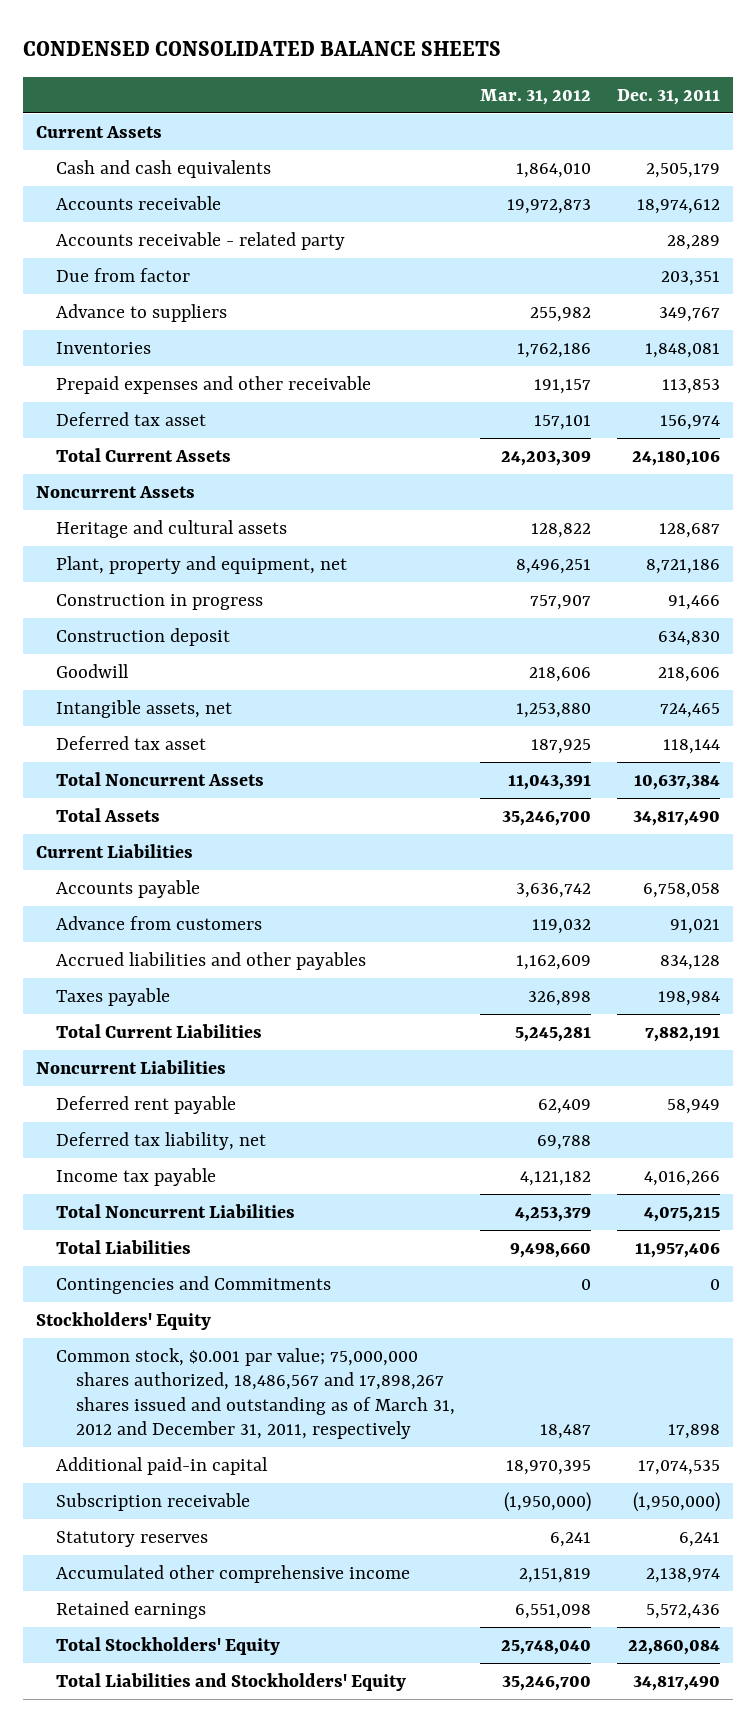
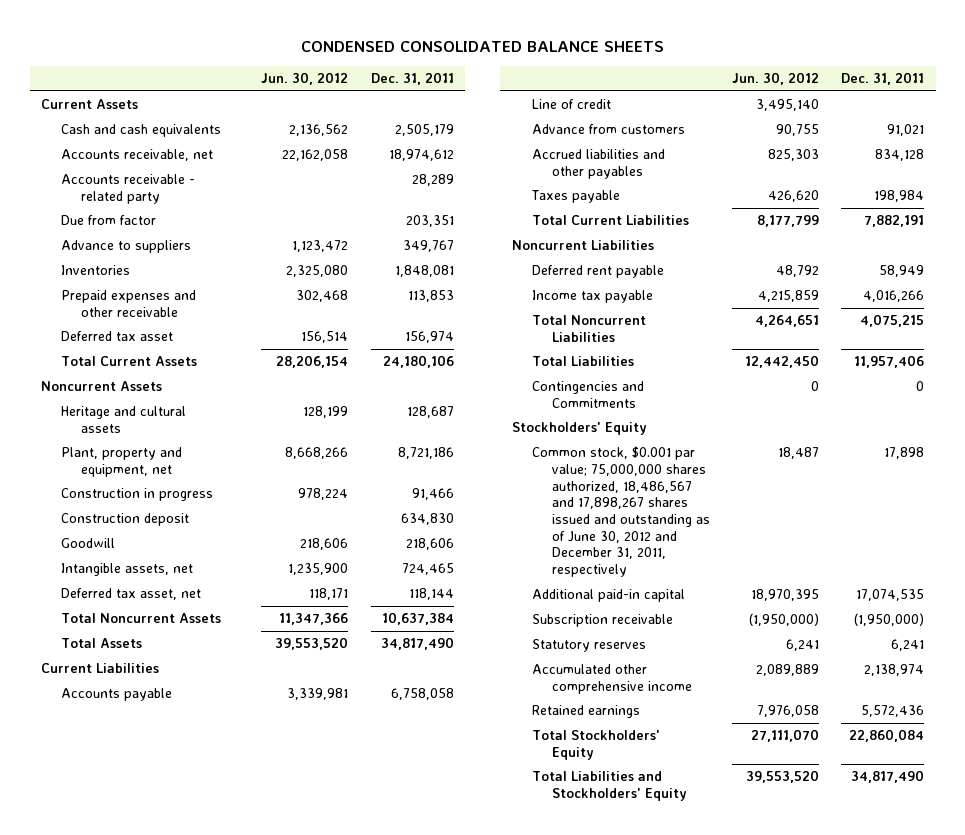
[480,88,592,105] Mar. 31, 2012 -> none
none -> [261,72,349,86] Jun. 30, 2012
[55,195,221,210] Accounts receivable -> [60,149,213,162] Accounts receivable, net
[55,735,206,750] Deferred tax asset -> [60,588,201,601] Deferred tax asset, net
none -> [531,99,611,110] Line of credit
[55,1131,266,1150] Deferred tax liability, net -> none
[55,1347,455,1440] Common stock, $0.001 par value; 75,000,000 shares authorized, 18,486,567 and 17,898,267 shares issued and outstanding as of March 31, 2012 and December 31, 2011, respectively -> [531,446,710,578] Common stock, $0.001 par value; 75,000,000 shares authorized, 18,486,567 and 17,898,267 shares issued and outstanding as of June 30, 2012 and December 31, 2011, respectively

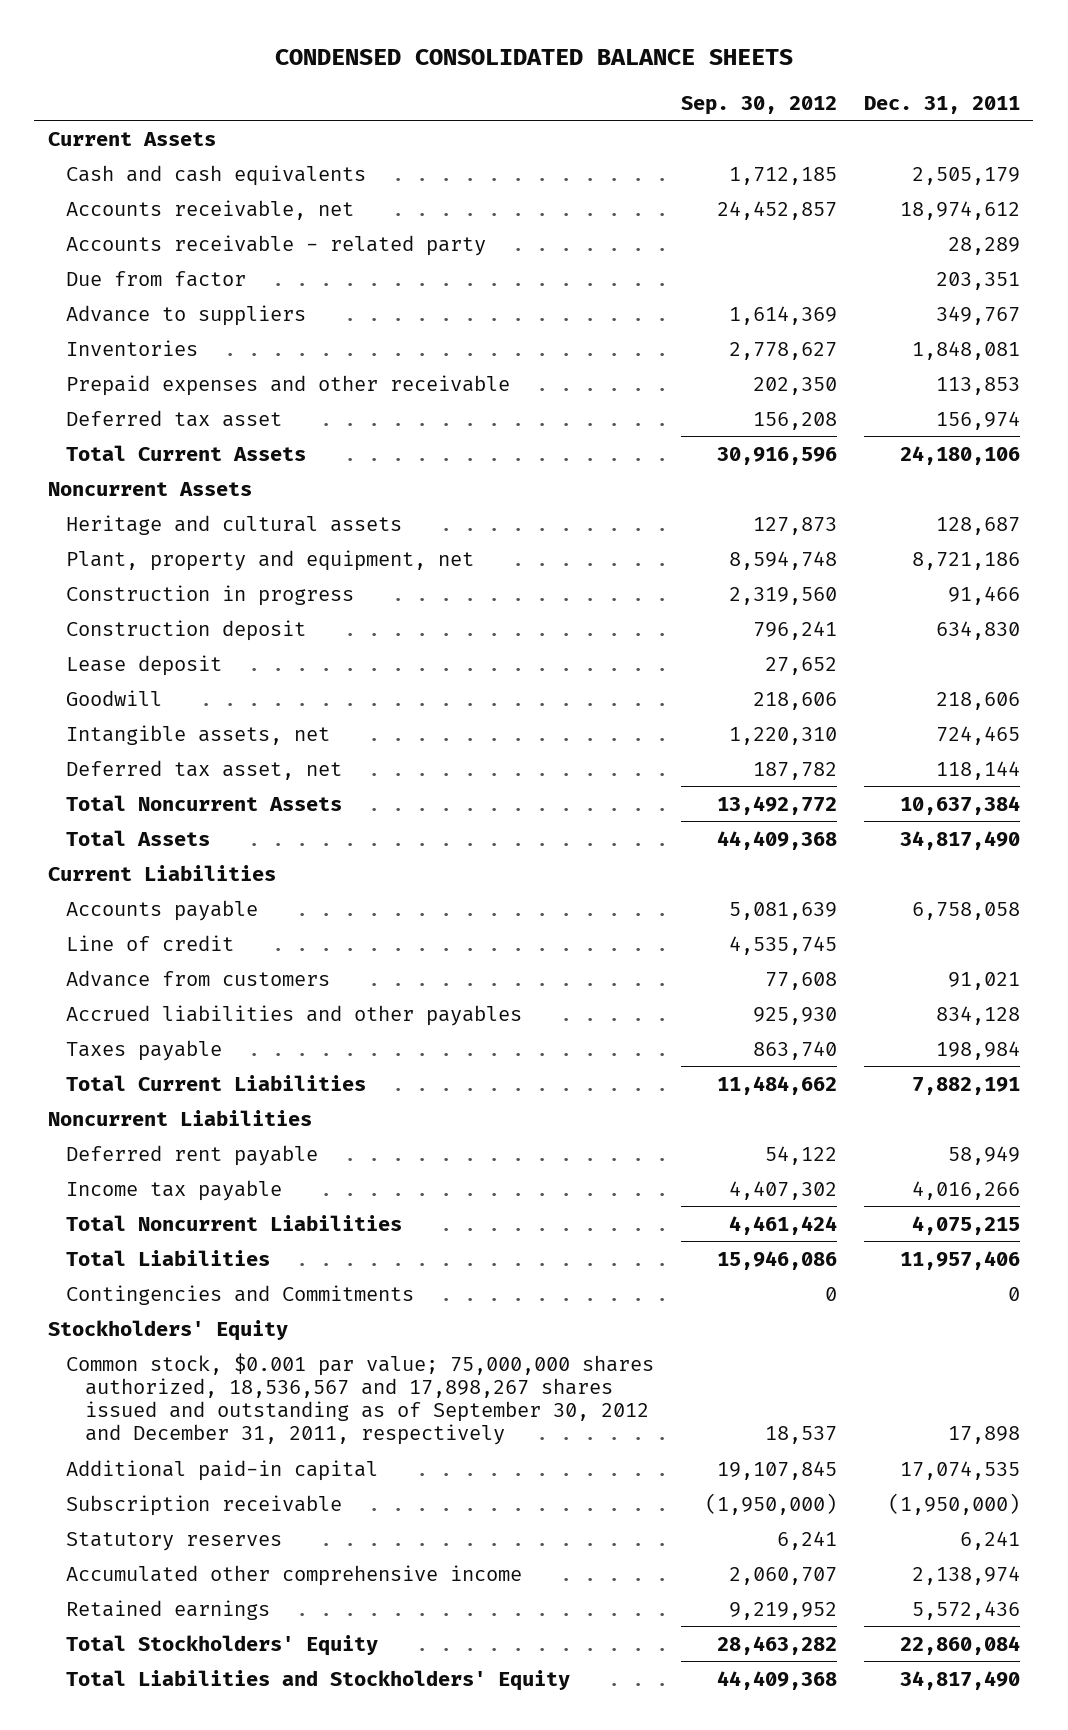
[261,72,349,86] Jun. 30, 2012 -> none
none -> [681,95,838,115] Sep. 30, 2012
none -> [66,654,223,676] Lease deposit
[531,446,710,578] Common stock, $0.001 par value; 75,000,000 shares authorized, 18,486,567 and 17,898,267 shares issued and outstanding as of June 30, 2012 and December 31, 2011, respectively -> [66,1352,655,1446] Common stock, $0.001 par value; 75,000,000 shares authorized, 18,536,567 and 17,898,267 shares issued and outstanding as of September 30, 2012 and December 31, 2011, respectively

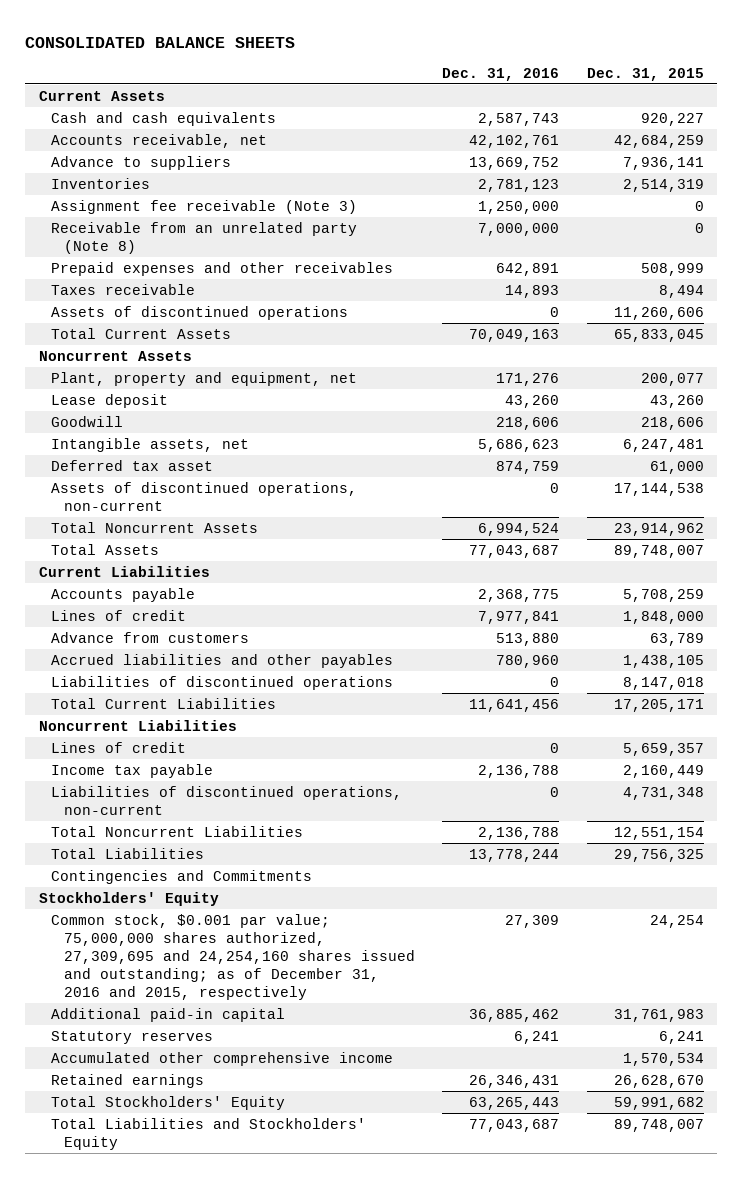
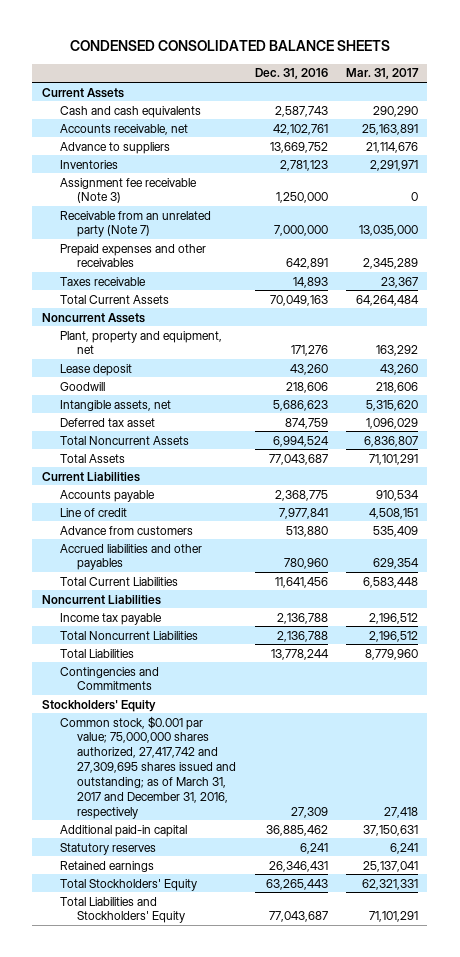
[25,36,296,48] CONSOLIDATED BALANCE SHEETS -> [69,40,390,52] CONDENSED CONSOLIDATED BALANCE SHEETS
[586,67,704,81] Dec. 31, 2015 -> none
none -> [346,68,420,80] Mar. 31, 2017
[51,221,358,254] Receivable from an unrelated party (Note 8) -> [59,210,211,238] Receivable from an unrelated party (Note 7)
[51,305,349,320] Assets of discontinued operations -> none
[51,481,358,511] Assets of discontinued operations, non-current -> none
[51,609,187,621] Lines of credit -> [59,507,127,517] Line of credit
[51,675,394,690] Liabilities of discontinued operations -> none
[51,741,187,753] Lines of credit -> none
[51,785,403,815] Liabilities of discontinued operations, non-current -> none
[51,913,415,1000] Common stock, $0.001 par value; 75,000,000 shares authorized, 27,309,695 and 24,254,160 shares issued and outstanding; as of December 31, 2016 and 2015, respectively -> [59,715,237,819] Common stock, $0.001 par value; 75,000,000 shares authorized, 27,417,742 and 27,309,695 shares issued and outstanding; as of March 31, 2017 and December 31, 2016, respectively
[51,1051,394,1066] Accumulated other comprehensive income -> none

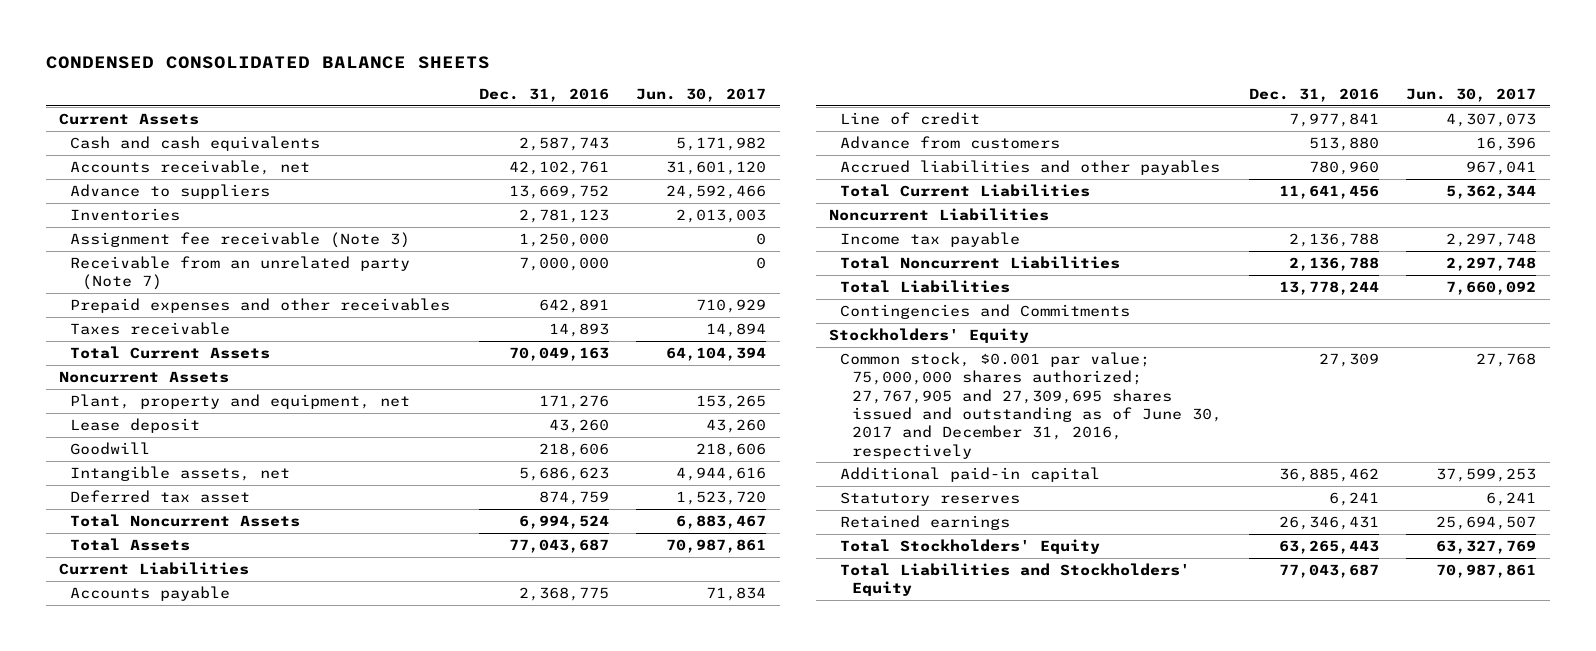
[346,68,420,80] Mar. 31, 2017 -> none
none -> [636,87,767,102] Jun. 30, 2017
[59,715,237,819] Common stock, $0.001 par value; 75,000,000 shares authorized, 27,417,742 and 27,309,695 shares issued and outstanding; as of March 31, 2017 and December 31, 2016, respectively -> [840,351,1222,459] Common stock, $0.001 par value; 75,000,000 shares authorized; 27,767,905 and 27,309,695 shares issued and outstanding as of June 30, 2017 and December 31, 2016, respectively

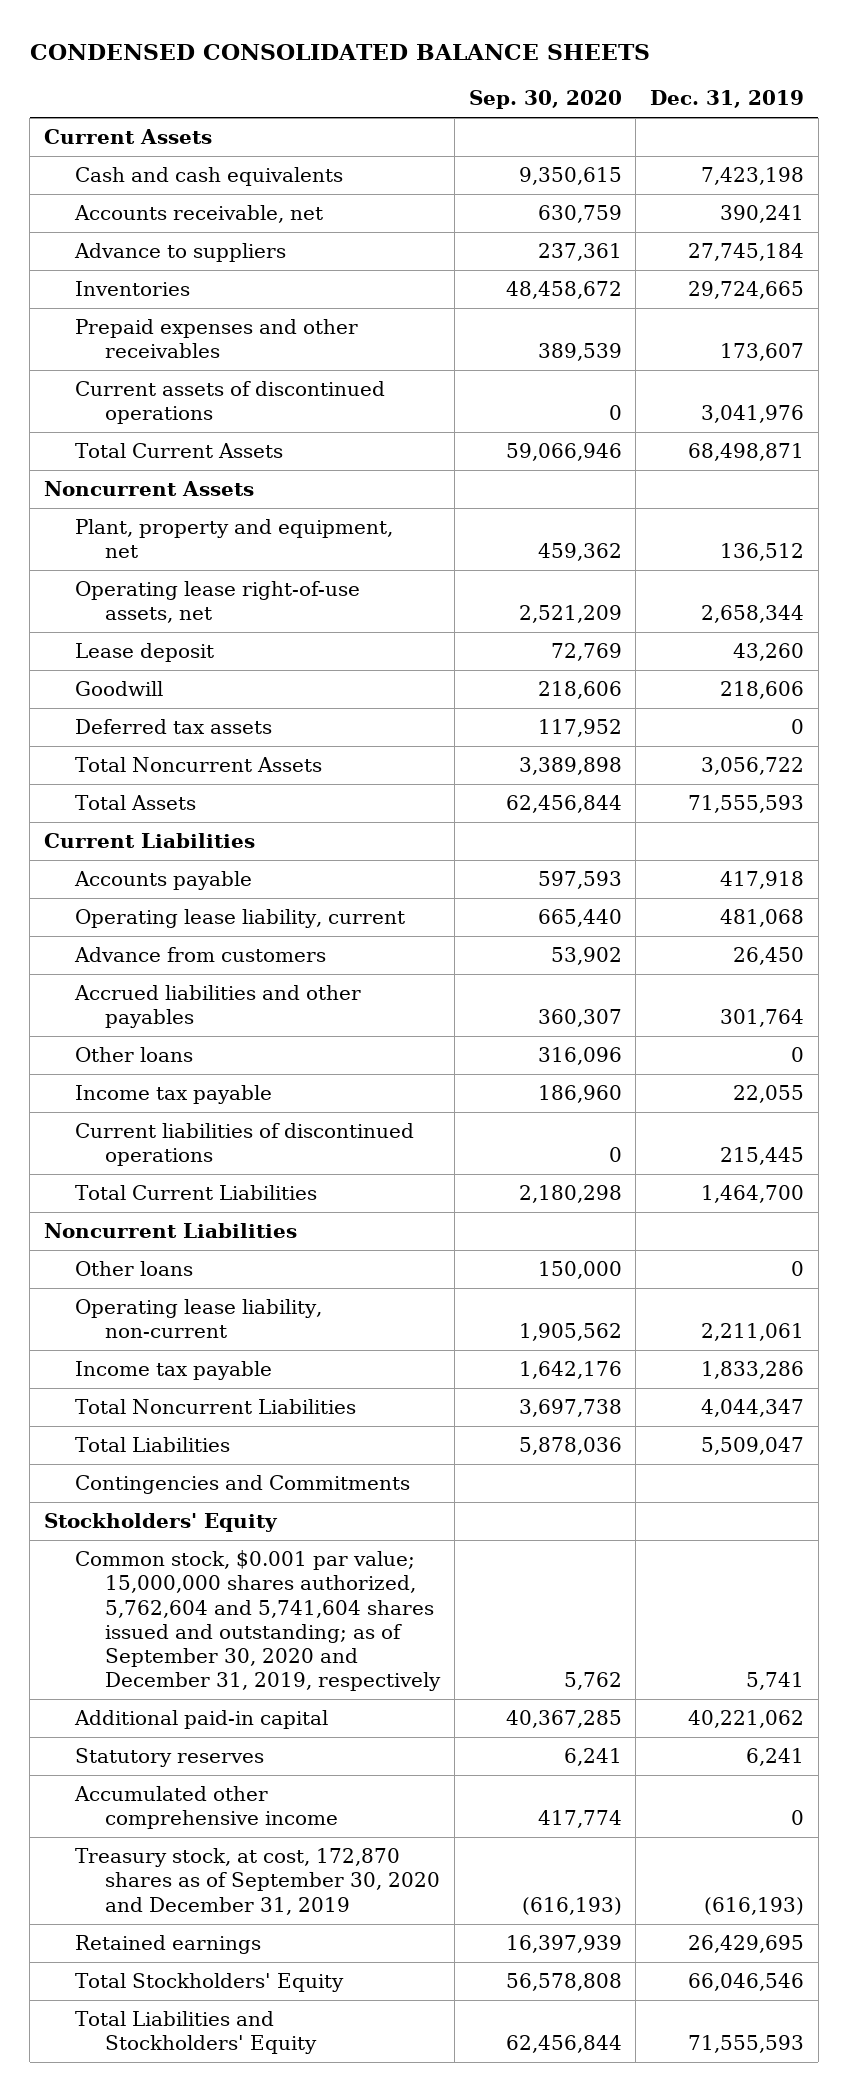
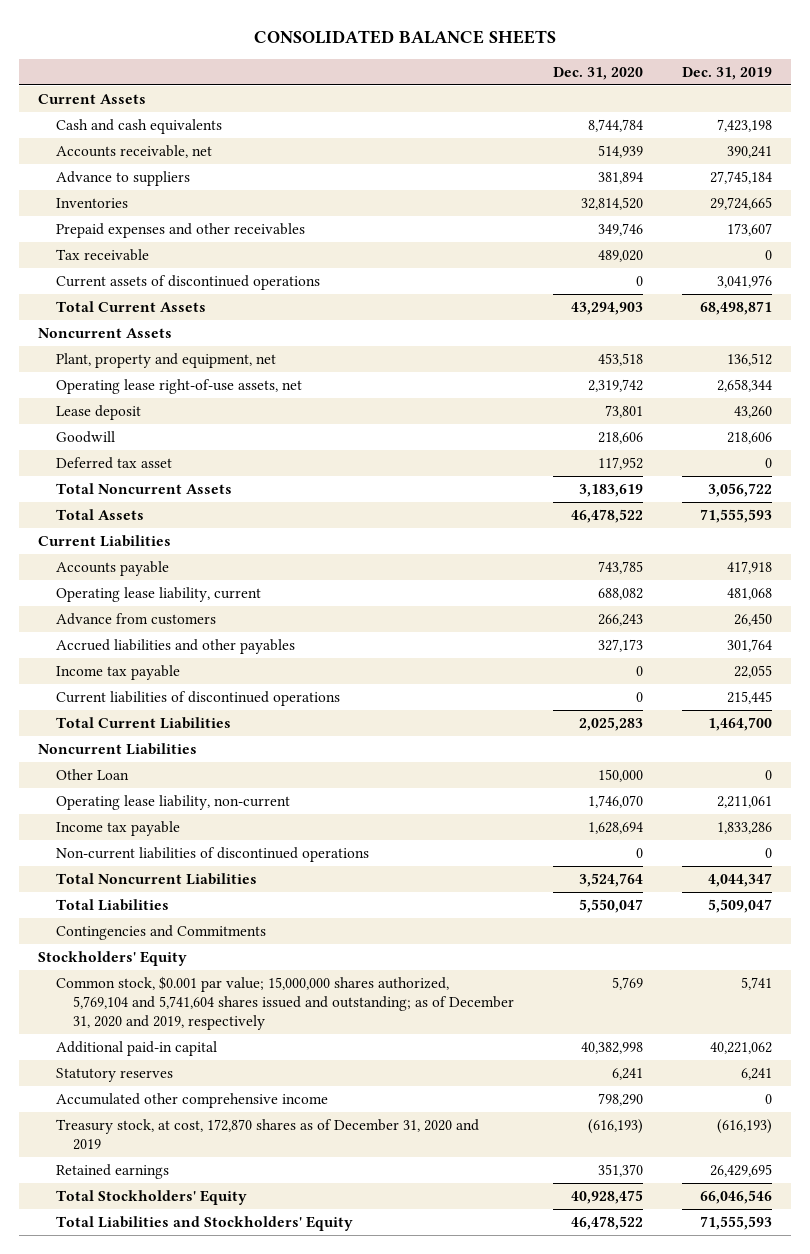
[29,43,650,60] CONDENSED CONSOLIDATED BALANCE SHEETS -> [254,30,557,45] CONSOLIDATED BALANCE SHEETS
[468,90,622,110] Sep. 30, 2020 -> none
none -> [552,66,643,80] Dec. 31, 2020
none -> [55,248,149,261] Tax receivable
[74,719,272,735] Deferred tax assets -> [55,456,172,469] Deferred tax asset
[74,1047,193,1063] Other loans -> none
[74,1261,193,1277] Other loans -> [55,768,129,780] Other Loan
none -> [55,846,369,862] Non-current liabilities of discontinued operations
[74,1550,442,1692] Common stock, $0.001 par value; 15,000,000 shares authorized, 5,762,604 and 5,741,604 shares issued and outstanding; as of September 30, 2020 and December 31, 2019, respectively -> [55,975,515,1030] Common stock, $0.001 par value; 15,000,000 shares authorized, 5,769,104 and 5,741,604 shares issued and outstanding; as of December 31, 2020 and 2019, respectively
[74,1848,441,1915] Treasury stock, at cost, 172,870 shares as of September 30, 2020 and December 31, 2019 -> [55,1118,479,1150] Treasury stock, at cost, 172,870 shares as of December 31, 2020 and 2019

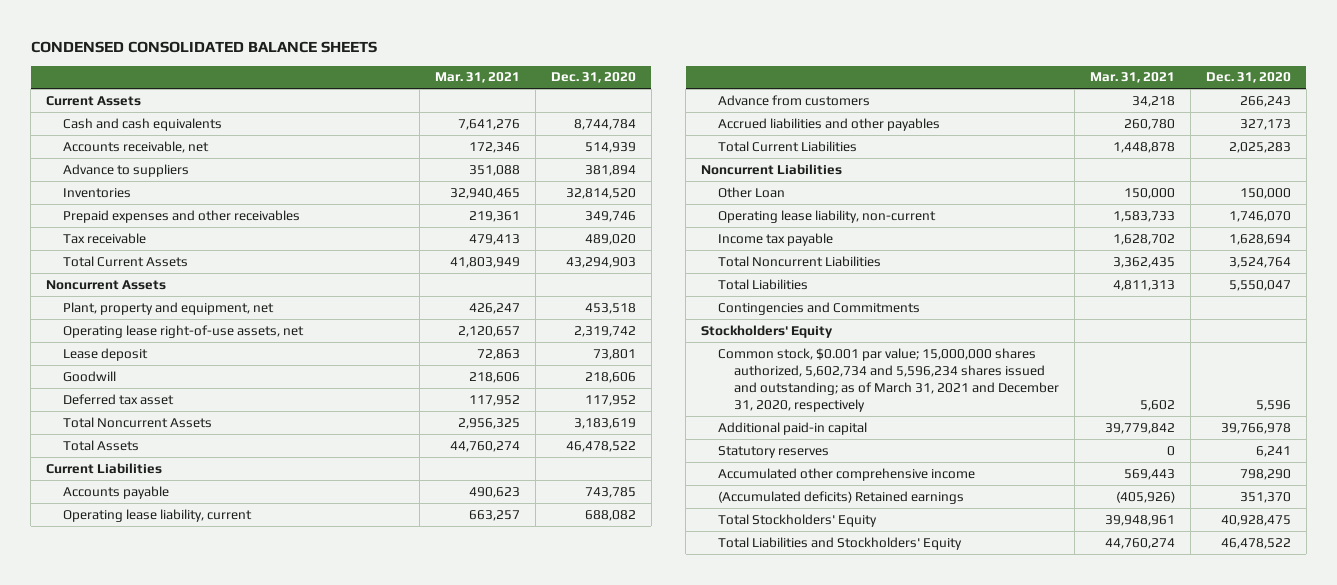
[254,30,557,45] CONSOLIDATED BALANCE SHEETS -> [30,40,377,53] CONDENSED CONSOLIDATED BALANCE SHEETS
[681,66,772,80] Dec. 31, 2019 -> none
none -> [435,72,521,84] Mar. 31, 2021
[55,274,320,290] Current assets of discontinued operations -> none
[55,664,180,680] Income tax payable -> none
[55,690,340,706] Current liabilities of discontinued operations -> none
[55,846,369,862] Non-current liabilities of discontinued operations -> none
[55,975,515,1030] Common stock, $0.001 par value; 15,000,000 shares authorized, 5,769,104 and 5,741,604 shares issued and outstanding; as of December 31, 2020 and 2019, respectively -> [717,347,1059,413] Common stock, $0.001 par value; 15,000,000 shares authorized, 5,602,734 and 5,596,234 shares issued and outstanding; as of March 31, 2021 and December 31, 2020, respectively
[611,976,643,990] 5,769 -> [1255,400,1291,412] 5,596
[580,1041,643,1054] 40,382,998 -> [1220,422,1291,434] 39,766,978
[55,1118,479,1150] Treasury stock, at cost, 172,870 shares as of December 31, 2020 and 2019 -> none
[55,1163,169,1179] Retained earnings -> [717,490,964,504] (Accumulated deficits) Retained earnings

